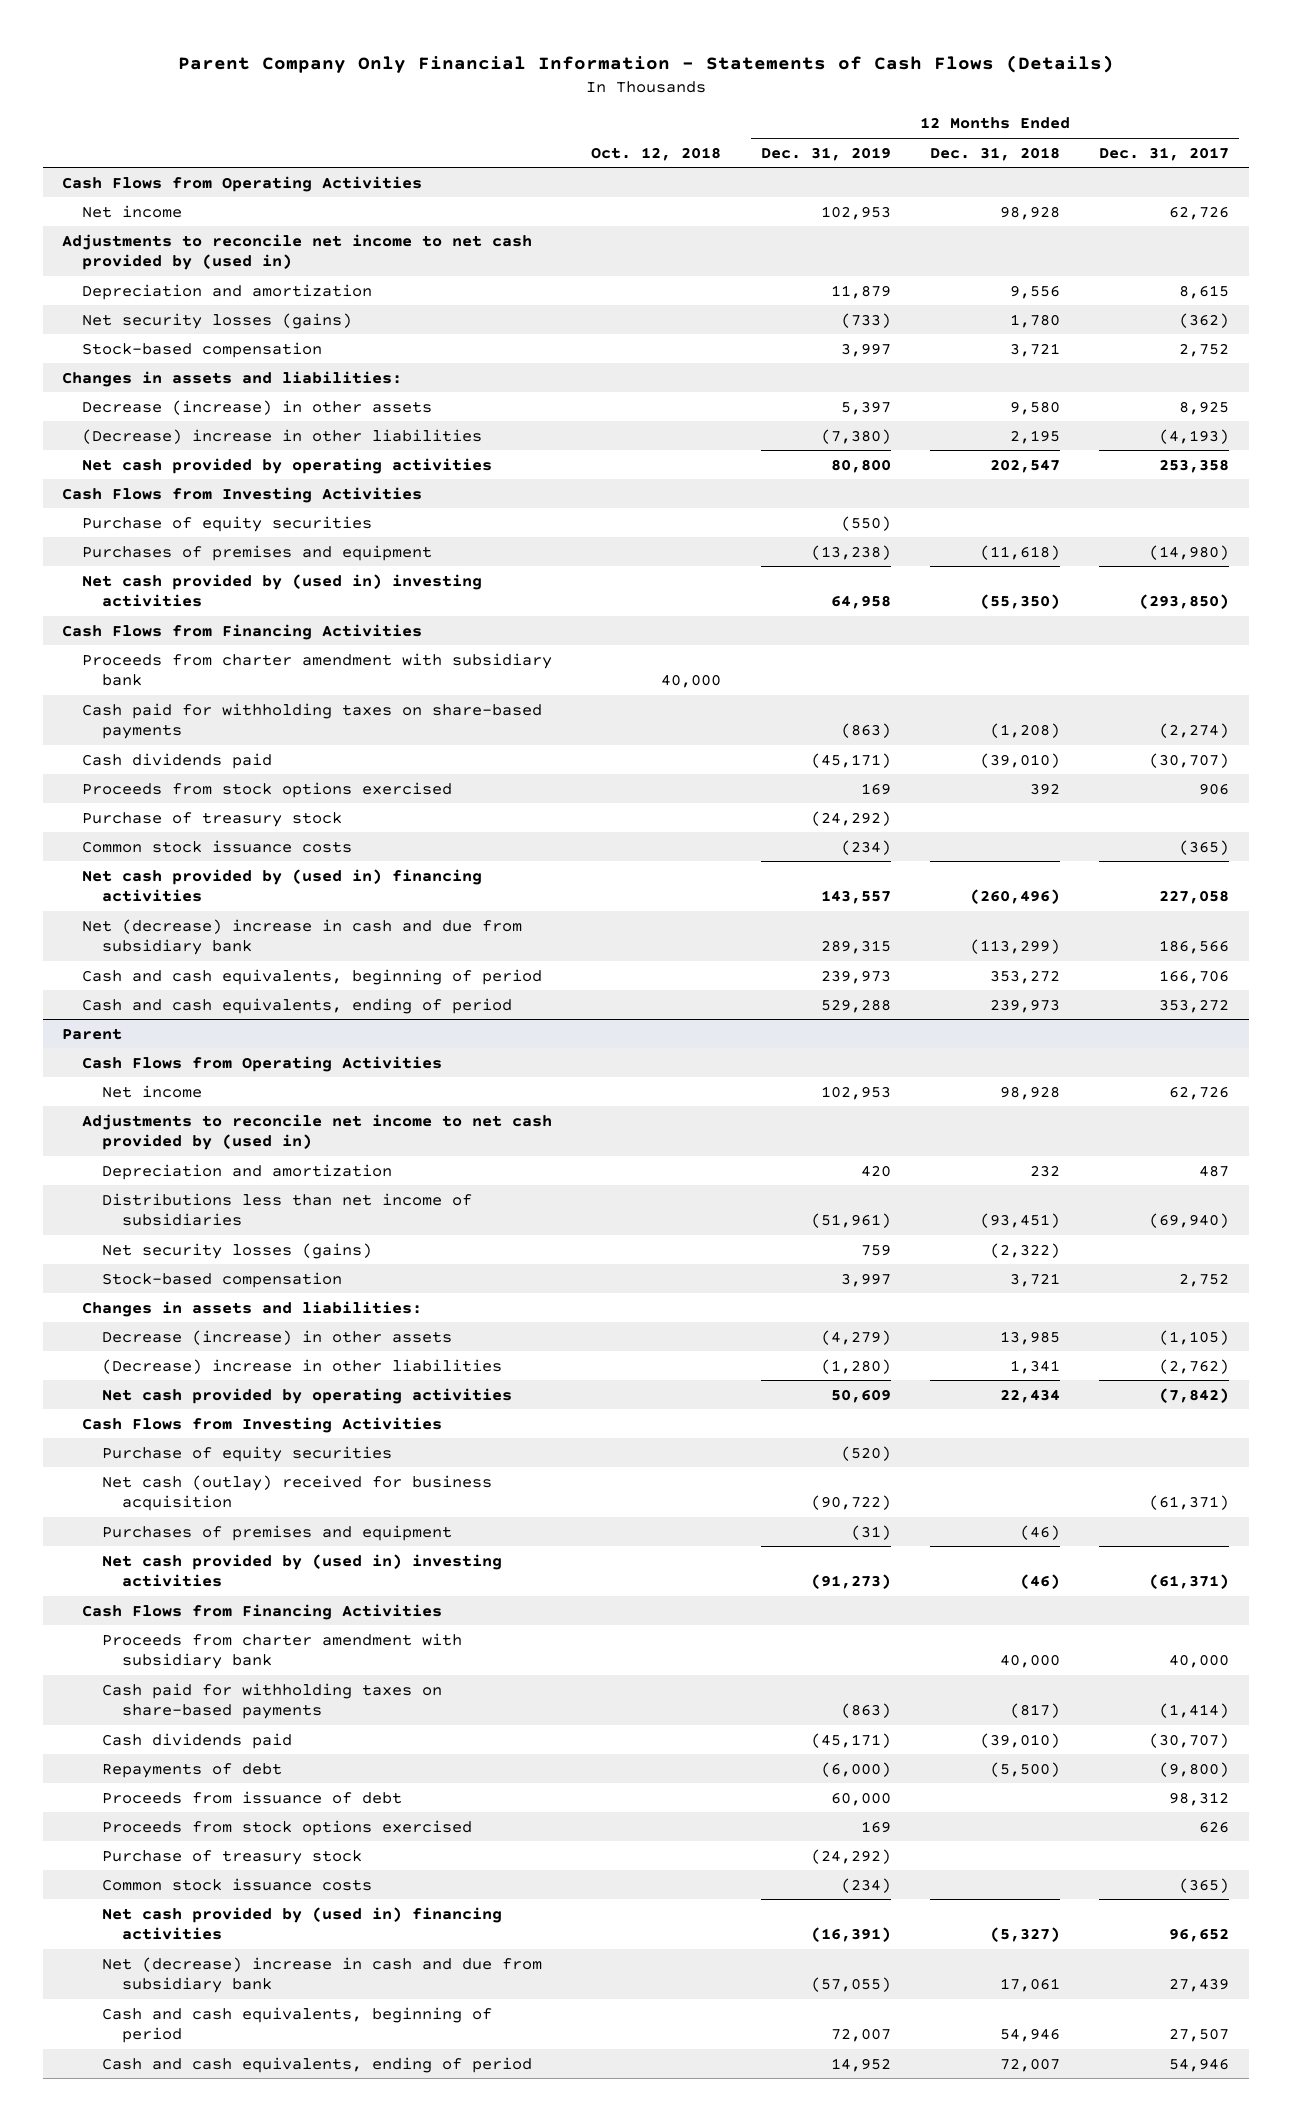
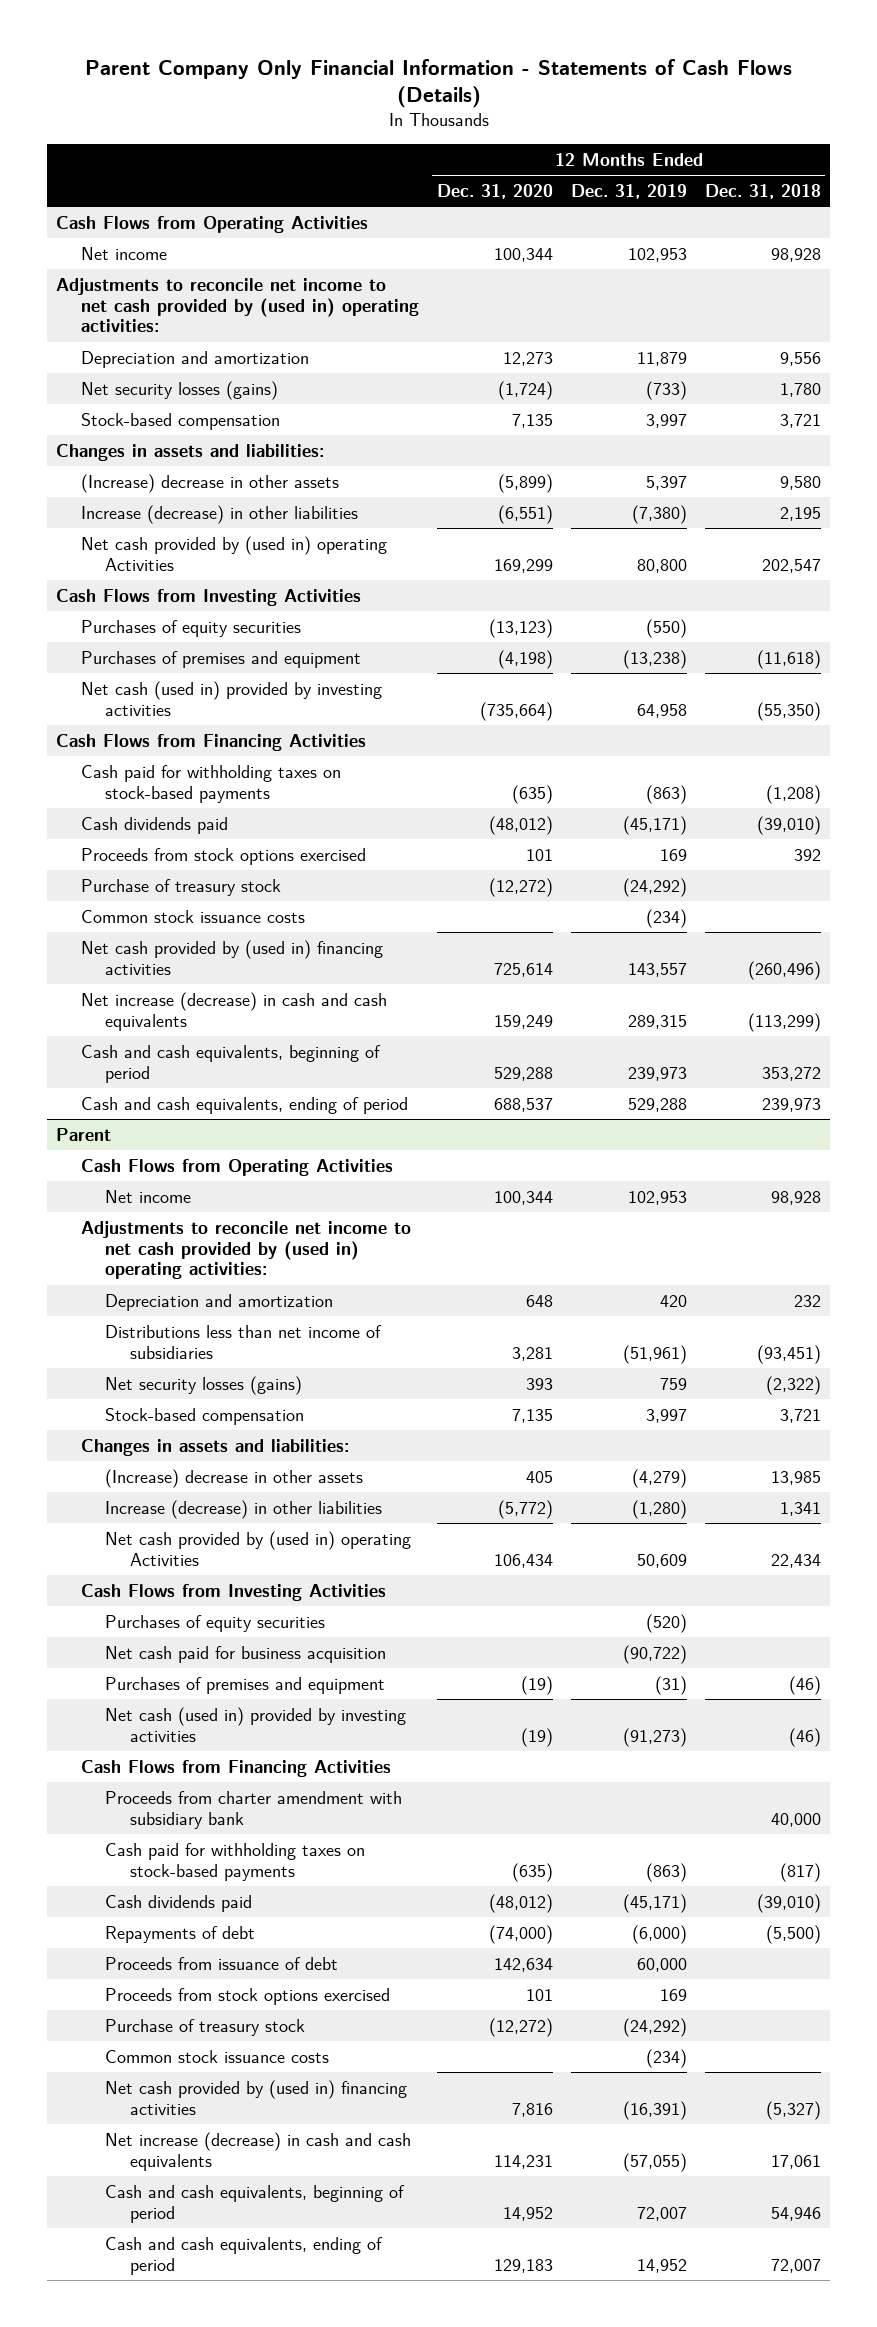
[591,146,722,161] Oct. 12, 2018 -> none
[1099,146,1230,161] Dec. 31, 2017 -> none
none -> [436,183,553,199] Dec. 31, 2020
[62,233,533,271] Adjustments to reconcile net income to net cash provided by (used in) -> [56,277,419,333] Adjustments to reconcile net income to net cash provided by (used in) operating activities:
[82,399,433,415] Decrease (increase) in other assets -> [80,473,339,493] (Increase) decrease in other assets
[82,428,483,444] (Decrease) increase in other liabilities -> [80,504,358,524] Increase (decrease) in other liabilities
[82,457,493,474] Net cash provided by operating activities -> [80,535,387,571] Net cash provided by (used in) operating Activities
[82,515,373,532] Purchase of equity securities -> [80,619,301,637] Purchases of equity securities
[82,573,483,608] Net cash provided by (used in) investing activities -> [80,680,382,716] Net cash (used in) provided by investing activities
[82,652,553,687] Proceeds from charter amendment with subsidiary bank -> none
[82,702,543,740] Cash paid for withholding taxes on share-based payments -> [80,764,341,803] Cash paid for withholding taxes on stock-based payments
[82,918,523,956] Net (decrease) increase in cash and due from subsidiary bank -> [80,991,387,1031] Net increase (decrease) in cash and cash equivalents
[82,1113,553,1151] Adjustments to reconcile net income to net cash provided by (used in) -> [80,1220,411,1280] Adjustments to reconcile net income to net cash provided by (used in) operating activities:
[102,1329,453,1345] Decrease (increase) in other assets -> [105,1468,364,1488] (Increase) decrease in other assets
[102,1358,503,1374] (Decrease) increase in other liabilities -> [105,1499,383,1519] Increase (decrease) in other liabilities
[102,1387,513,1404] Net cash provided by operating activities -> [105,1530,412,1566] Net cash provided by (used in) operating Activities
[102,1445,393,1462] Purchase of equity securities -> [105,1614,326,1632] Purchases of equity securities
[102,1474,493,1512] Net cash (outlay) received for business acquisition -> [105,1645,387,1663] Net cash paid for business acquisition
[102,1553,503,1588] Net cash provided by (used in) investing activities -> [105,1706,407,1742] Net cash (used in) provided by investing activities
[102,1682,443,1720] Cash paid for withholding taxes on share-based payments -> [105,1842,366,1881] Cash paid for withholding taxes on stock-based payments
[102,1956,543,1994] Net (decrease) increase in cash and due from subsidiary bank -> [105,2131,412,2171] Net increase (decrease) in cash and cash equivalents

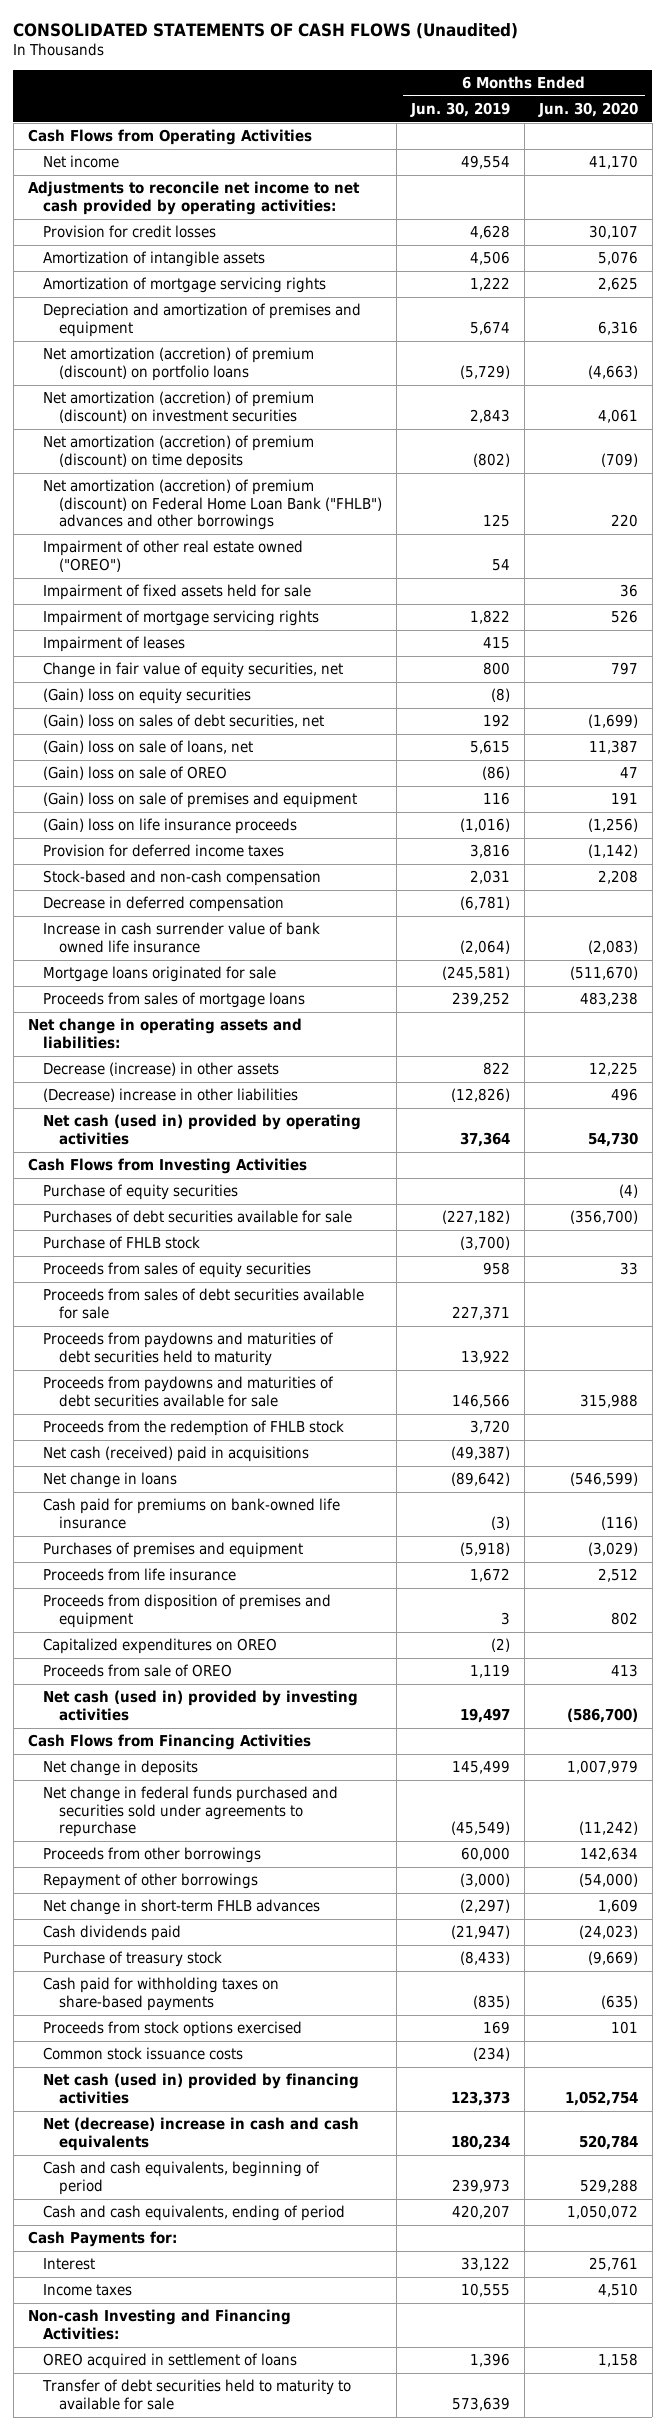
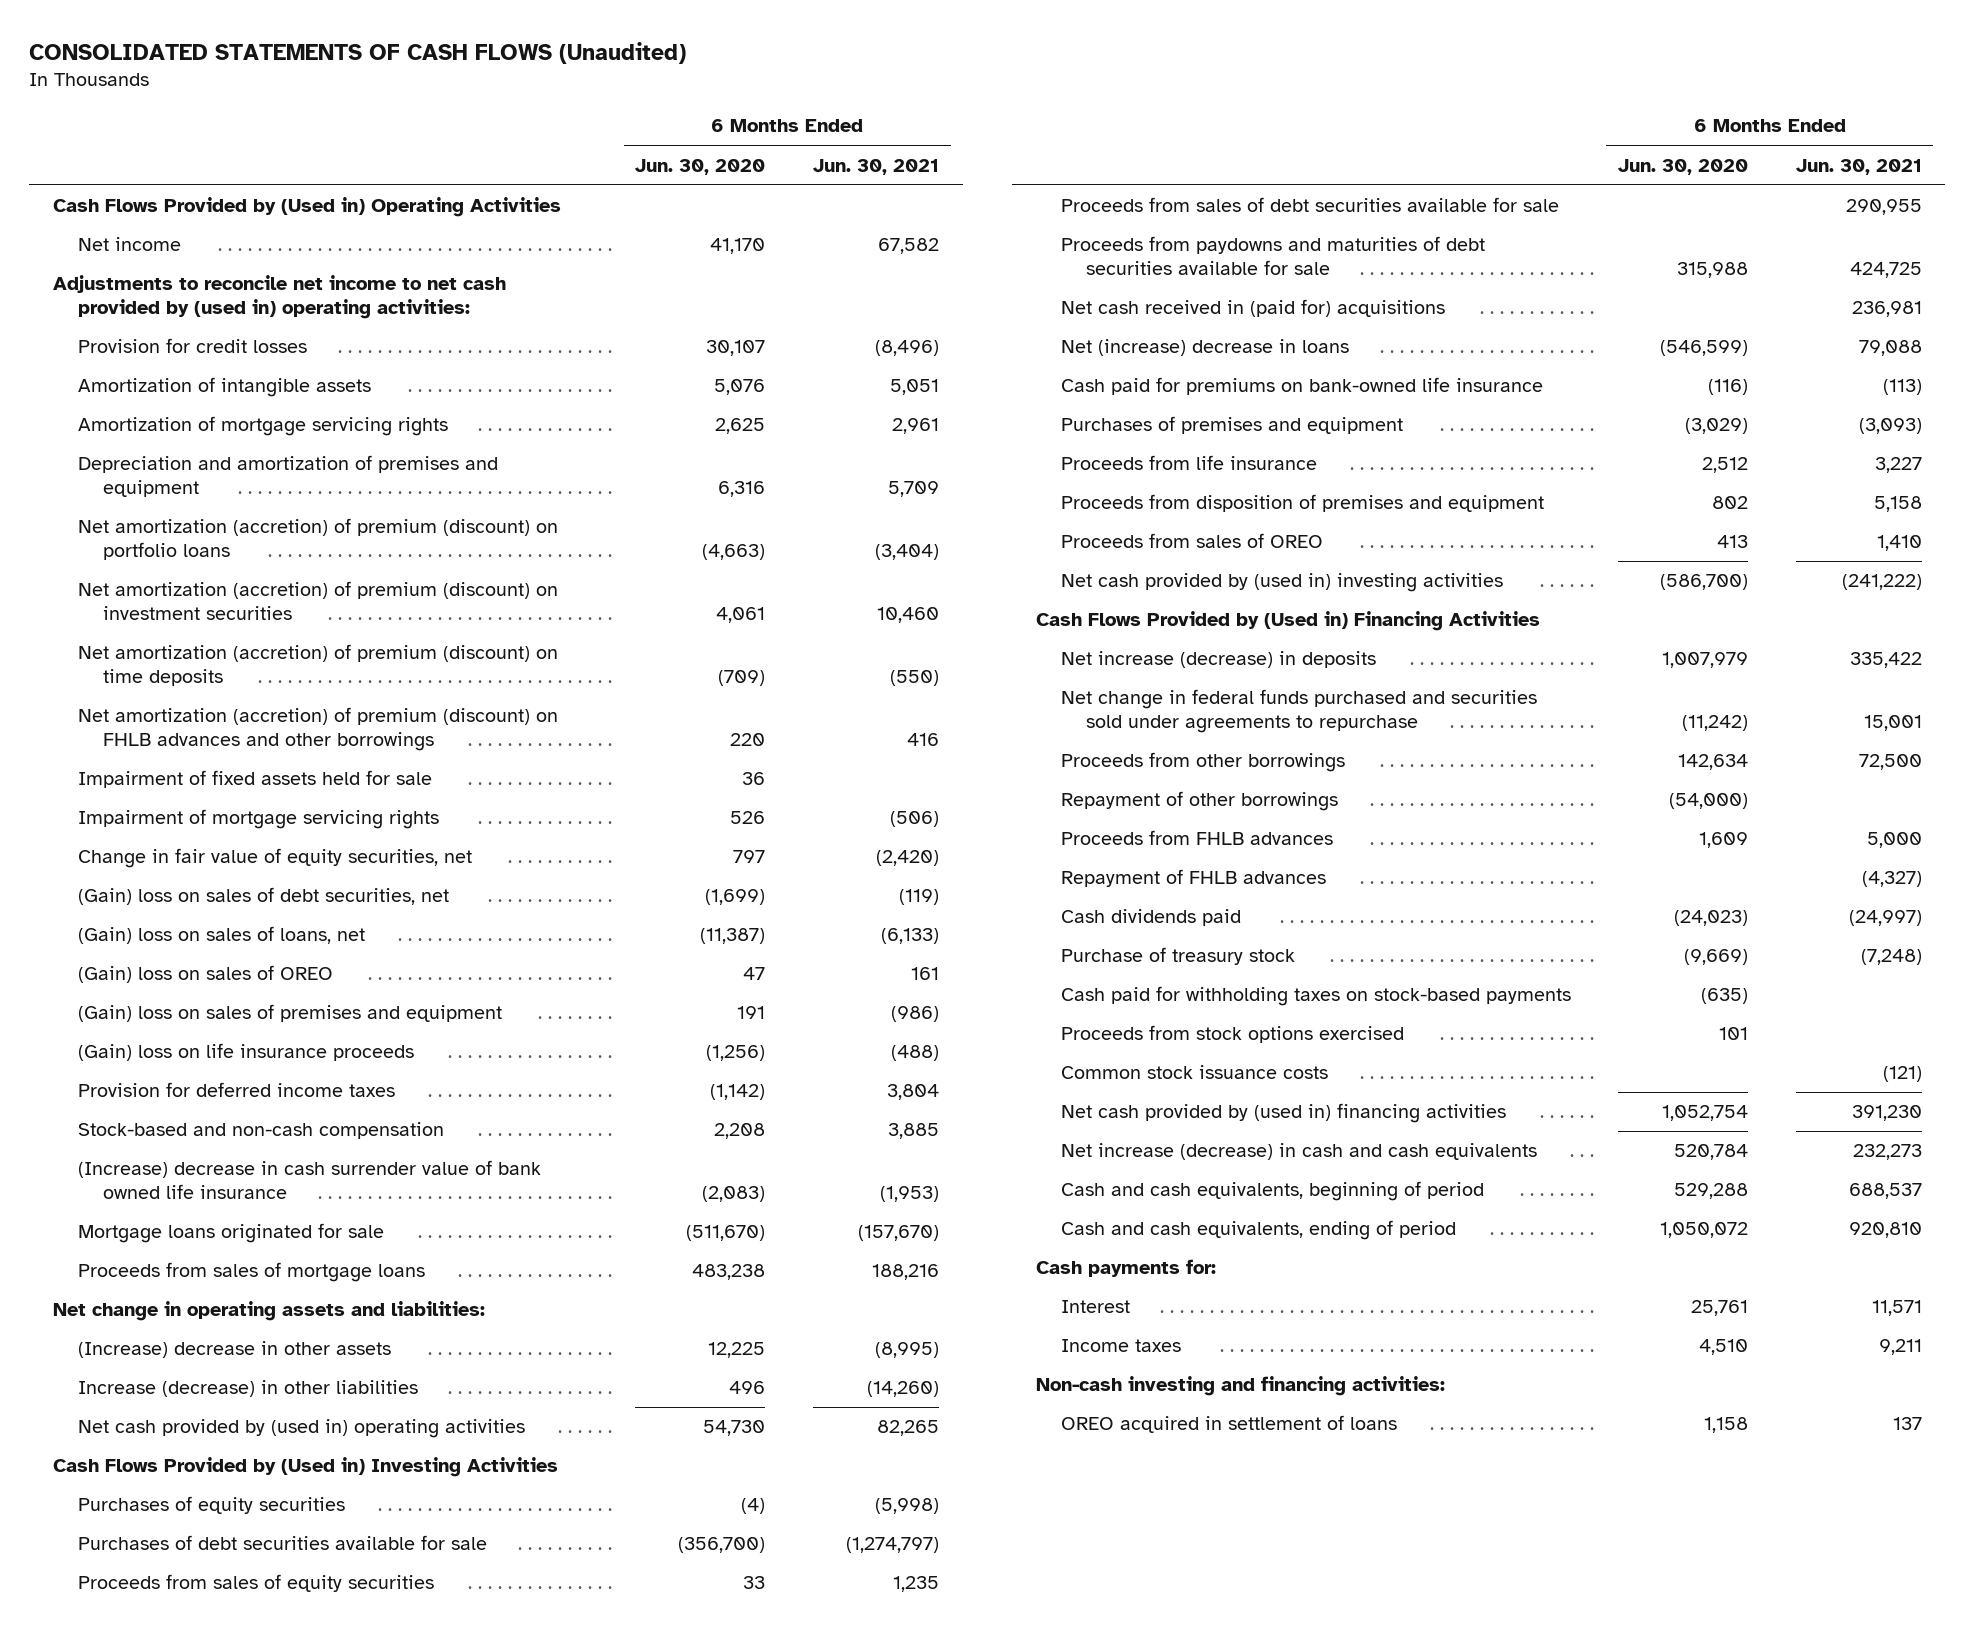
[409,102,510,118] Jun. 30, 2019 -> none
none -> [812,158,939,175] Jun. 30, 2021
[27,129,312,146] Cash Flows from Operating Activities -> [52,197,561,218] Cash Flows Provided by (Used in) Operating Activities
[27,181,360,215] Adjustments to reconcile net income to net cash provided by operating activities: -> [52,275,506,320] Adjustments to reconcile net income to net cash provided by (used in) operating activities:
[43,540,304,572] Impairment of other real estate owned ("OREO") -> none
[43,479,382,531] Net amortization (accretion) of premium (discount) on Federal Home Loan Bank ("FHLB") advances and other borrowings -> [77,707,558,752] Net amortization (accretion) of premium (discount) on FHLB advances and other borrowings
[43,636,186,653] Impairment of leases -> none
[43,688,252,705] (Gain) loss on equity securities -> none
[43,740,254,755] (Gain) loss on sale of loans, net -> [77,926,365,945] (Gain) loss on sales of loans, net
[588,740,638,755] 11,387 -> [700,928,766,945] (11,387)
[43,766,228,781] (Gain) loss on sale of OREO -> [77,965,333,984] (Gain) loss on sales of OREO
[43,792,358,809] (Gain) loss on sale of premises and equipment -> [77,1004,502,1023] (Gain) loss on sales of premises and equipment
[43,896,285,913] Decrease in deferred compensation -> none
[43,922,321,953] Increase in cash surrender value of bank owned life insurance -> [77,1160,541,1200] (Increase) decrease in cash surrender value of bank owned life insurance
[43,1062,280,1077] Decrease (increase) in other assets -> [77,1341,391,1359] (Increase) decrease in other assets
[43,1088,299,1103] (Decrease) increase in other liabilities -> [77,1380,418,1398] Increase (decrease) in other liabilities
[43,1114,362,1145] Net cash (used in) provided by operating activities -> [77,1419,525,1439] Net cash provided by (used in) operating activities
[27,1158,307,1175] Cash Flows from Investing Activities -> [52,1457,558,1478] Cash Flows Provided by (Used in) Investing Activities
[43,1184,239,1201] Purchase of equity securities -> [77,1496,345,1515] Purchases of equity securities
[43,1236,201,1250] Purchase of FHLB stock -> none
[43,1332,335,1366] Proceeds from paydowns and maturities of debt securities held to maturity -> none
[43,1420,345,1437] Proceeds from the redemption of FHLB stock -> none
[43,1446,310,1463] Net cash (received) paid in acquisitions -> [1060,299,1445,318] Net cash received in (paid for) acquisitions
[43,1472,178,1489] Net change in loans -> [1060,339,1349,357] Net (increase) decrease in loans
[43,1638,278,1655] Capitalized expenditures on OREO -> none
[43,1664,233,1678] Proceeds from sale of OREO -> [1060,533,1323,549] Proceeds from sales of OREO
[43,1690,359,1721] Net cash (used in) provided by investing activities -> [1060,573,1503,593] Net cash provided by (used in) investing activities
[27,1734,311,1751] Cash Flows from Financing Activities -> [1035,611,1540,632] Cash Flows Provided by (Used in) Financing Activities
[43,1760,199,1777] Net change in deposits -> [1060,651,1376,669] Net increase (decrease) in deposits
[43,1899,321,1916] Net change in short-term FHLB advances -> [1060,830,1333,846] Proceeds from FHLB advances
none -> [1060,869,1326,888] Repayment of FHLB advances
[43,1977,280,2011] Cash paid for withholding taxes on share-based payments -> [1060,986,1571,1007] Cash paid for withholding taxes on stock-based payments
[43,2073,360,2104] Net cash (used in) provided by financing activities -> [1060,1103,1506,1124] Net cash provided by (used in) financing activities
[43,2117,360,2151] Net (decrease) increase in cash and cash equivalents -> [1060,1143,1537,1161] Net increase (decrease) in cash and cash equivalents
[27,2231,177,2248] Cash Payments for: -> [1035,1259,1216,1278] Cash payments for:
[27,2309,291,2340] Non-cash Investing and Financing Activities: -> [1035,1376,1445,1397] Non-cash investing and financing activities:
[42,2379,352,2410] Transfer of debt securities held to maturity to available for sale -> none

